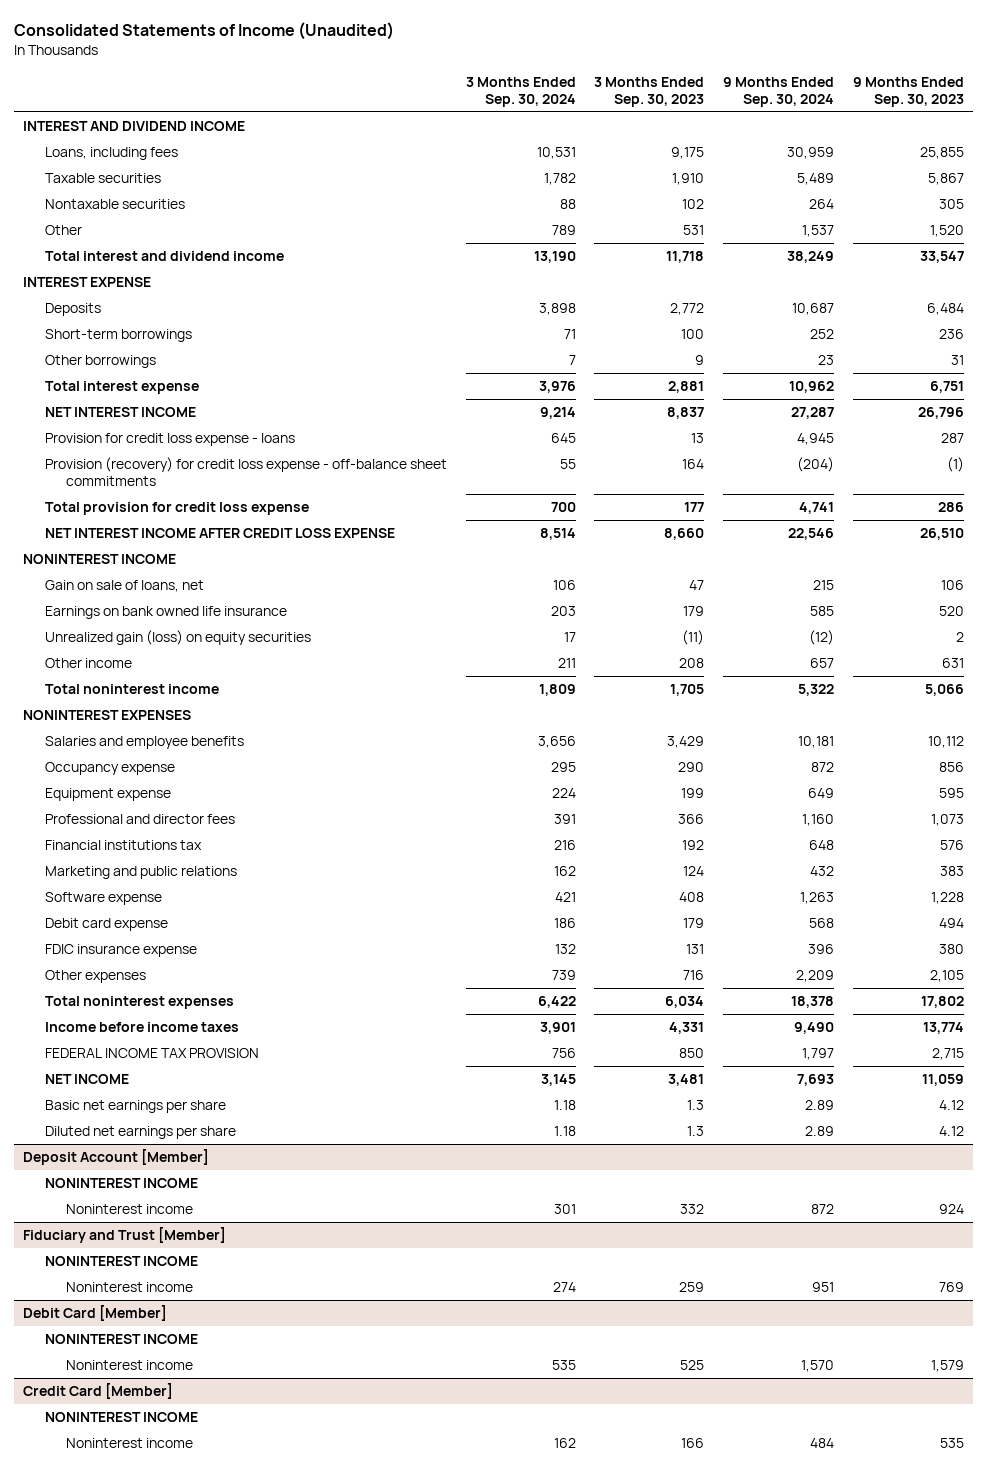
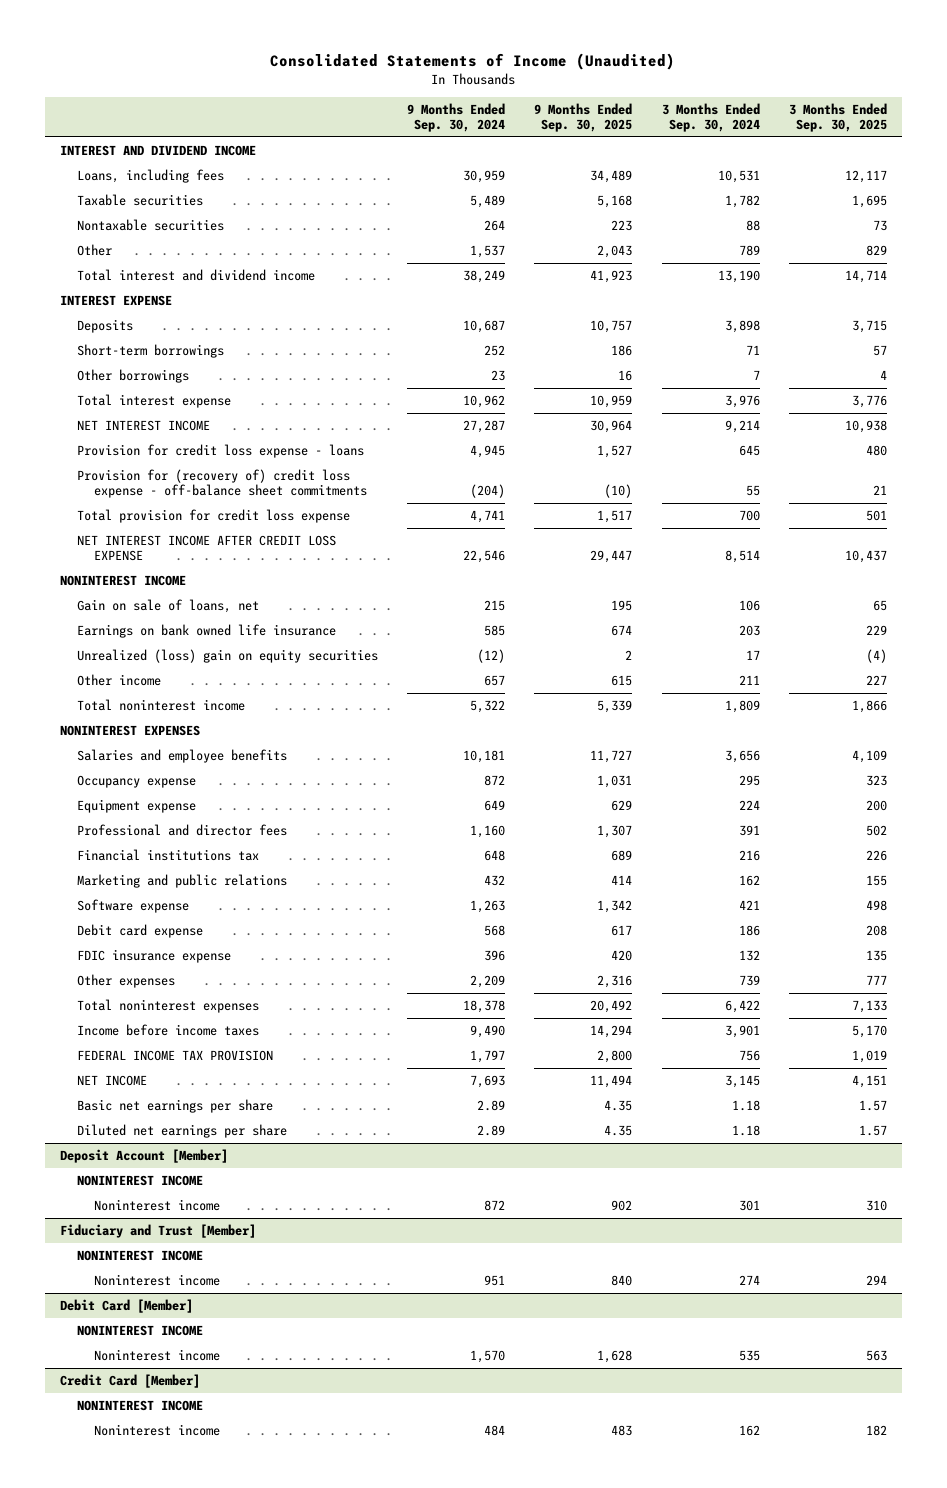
[594,76,705,107] 3 Months Ended Sep. 30, 2023 -> none
[852,76,964,107] 9 Months Ended Sep. 30, 2023 -> none
none -> [534,102,633,132] 9 Months Ended Sep. 30, 2025
none -> [788,102,887,132] 3 Months Ended Sep. 30, 2025
[44,457,447,487] Provision (recovery) for credit loss expense - off-balance sheet commitments -> [76,468,367,499] Provision for (recovery of) credit loss expense - off-balance sheet commitments
[44,630,311,646] Unrealized gain (loss) on equity securities -> [76,648,378,663] Unrealized (loss) gain on equity securities

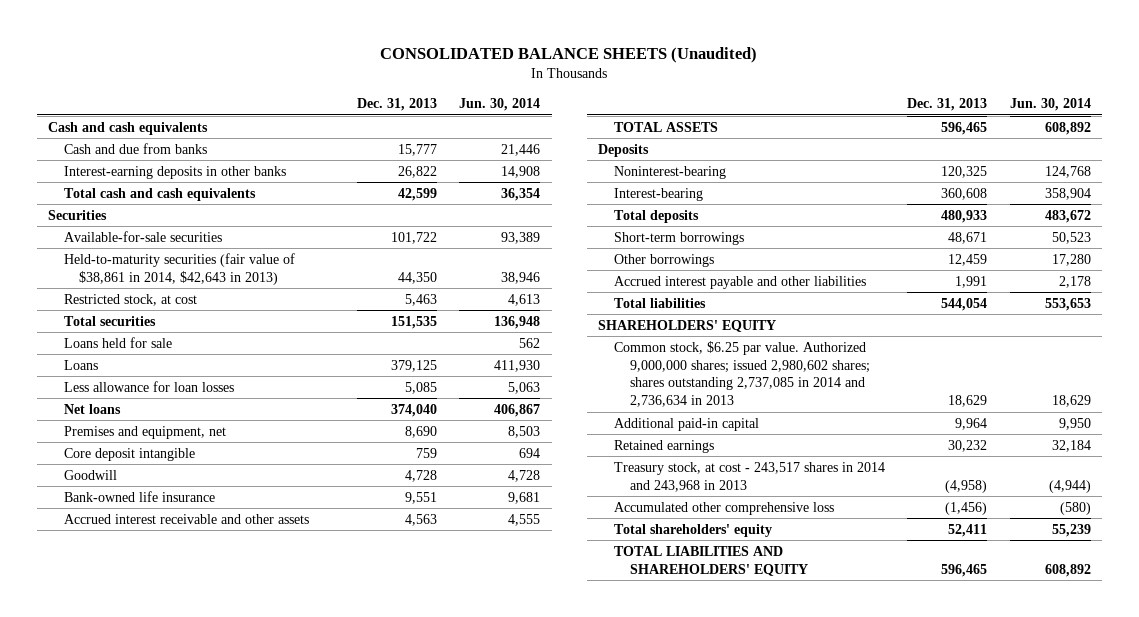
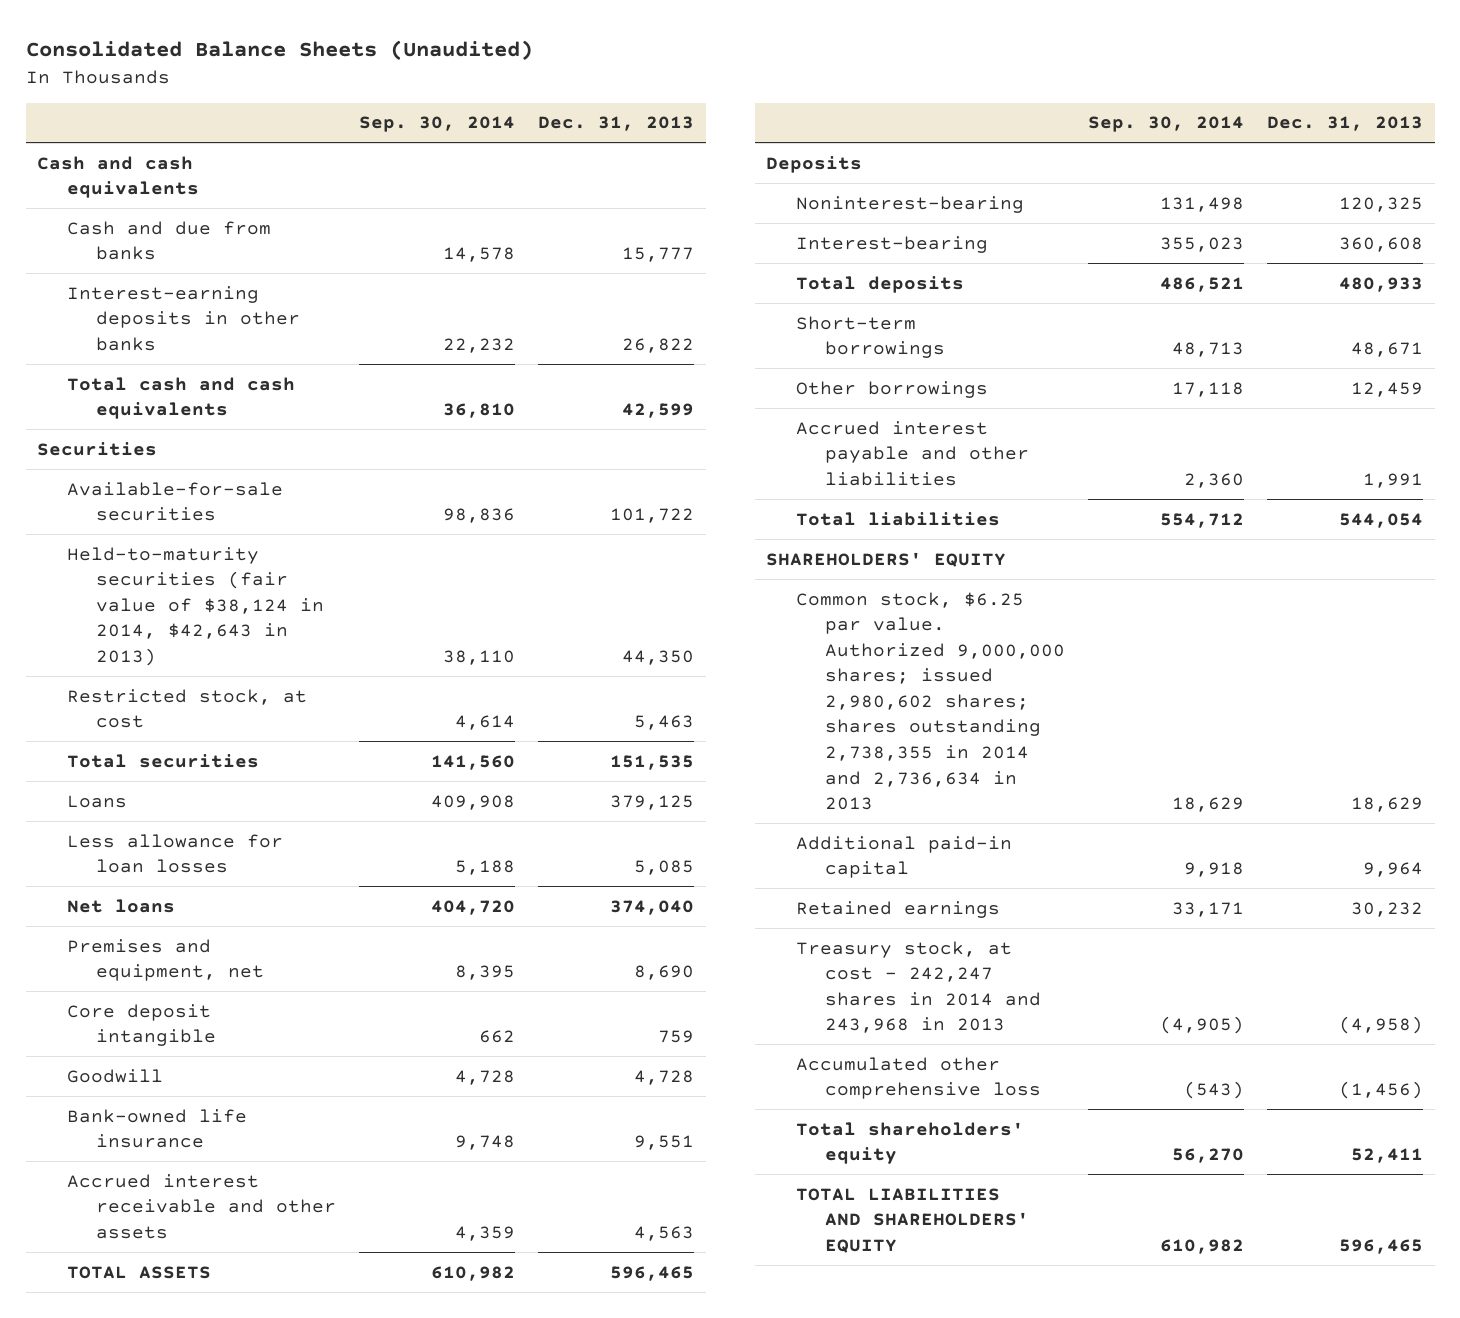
[380,46,758,63] CONSOLIDATED BALANCE SHEETS (Unaudited) -> [25,40,533,61] Consolidated Balance Sheets (Unaudited)
[459,97,541,111] Jun. 30, 2014 -> none
none -> [358,116,515,133] Sep. 30, 2014
[63,252,295,285] Held-to-maturity securities (fair value of $38,861 in 2014, $42,643 in 2013) -> [66,546,324,666] Held-to-maturity securities (fair value of $38,124 in 2014, $42,643 in 2013)
[63,336,172,348] Loans held for sale -> none
[613,340,870,408] Common stock, $6.25 par value. Authorized 9,000,000 shares; issued 2,980,602 shares; shares outstanding 2,737,085 in 2014 and 2,736,634 in 2013 -> [795,591,1065,811] Common stock, $6.25 par value. Authorized 9,000,000 shares; issued 2,980,602 shares; shares outstanding 2,738,355 in 2014 and 2,736,634 in 2013
[613,461,885,492] Treasury stock, at cost - 243,517 shares in 2014 and 243,968 in 2013 -> [795,940,1041,1034] Treasury stock, at cost - 242,247 shares in 2014 and 243,968 in 2013

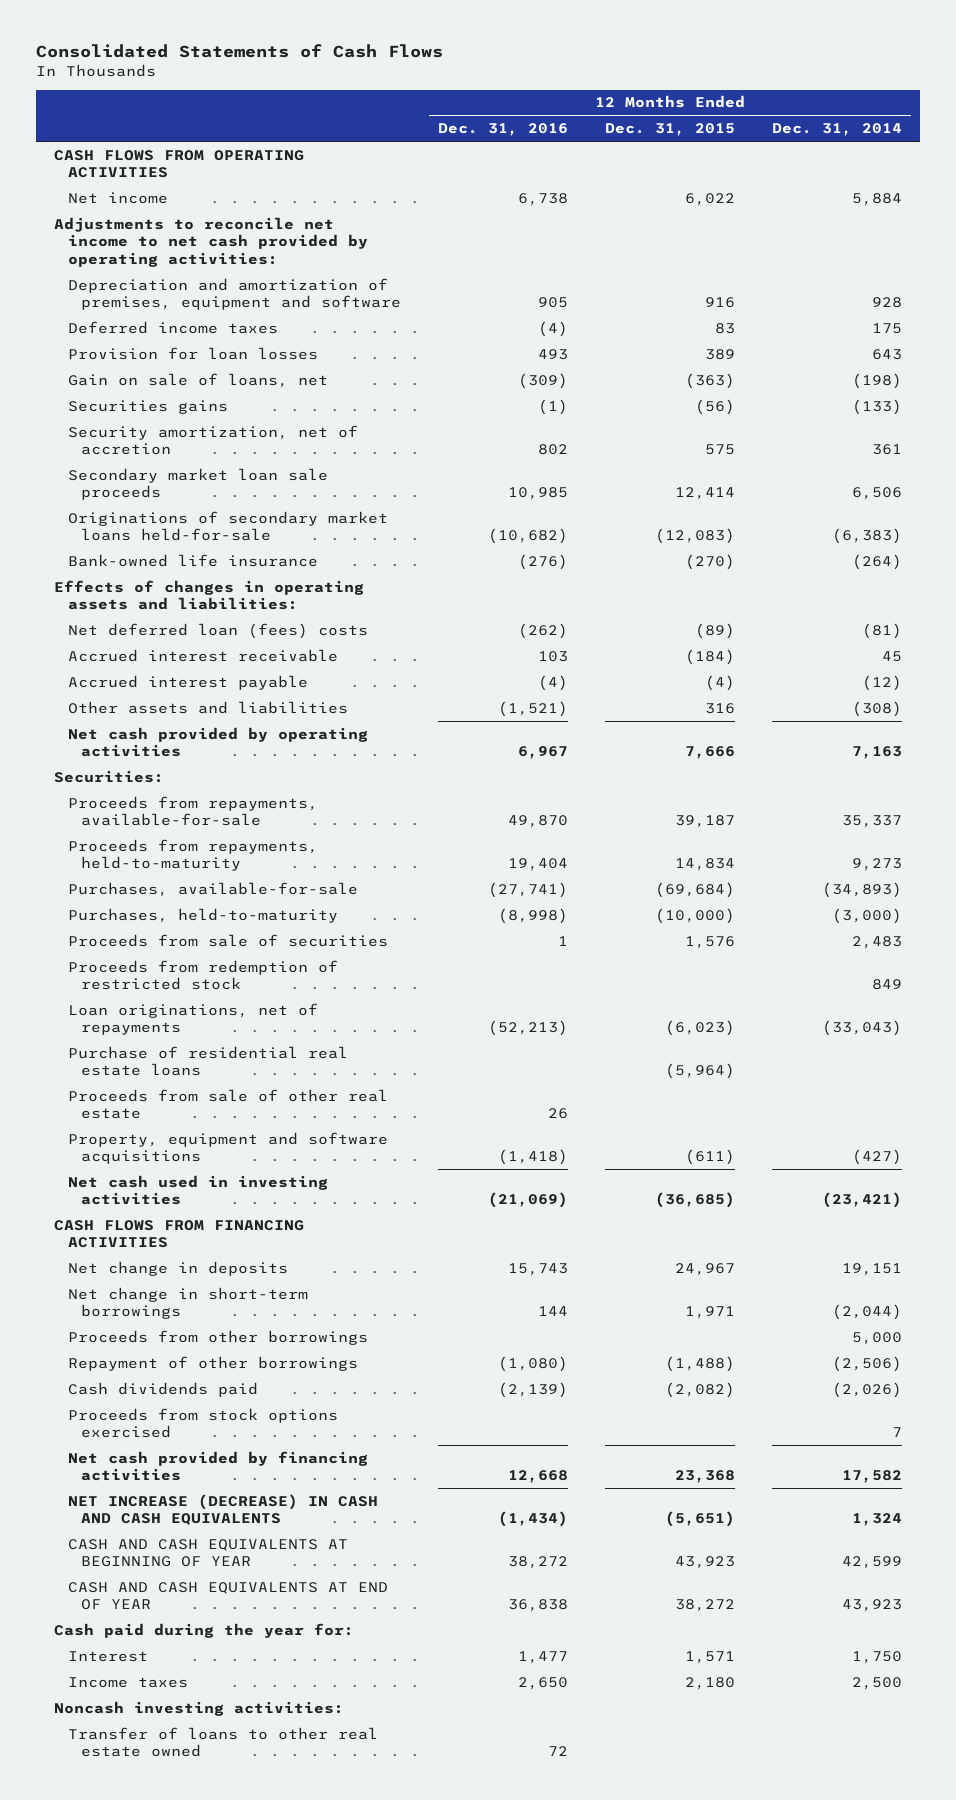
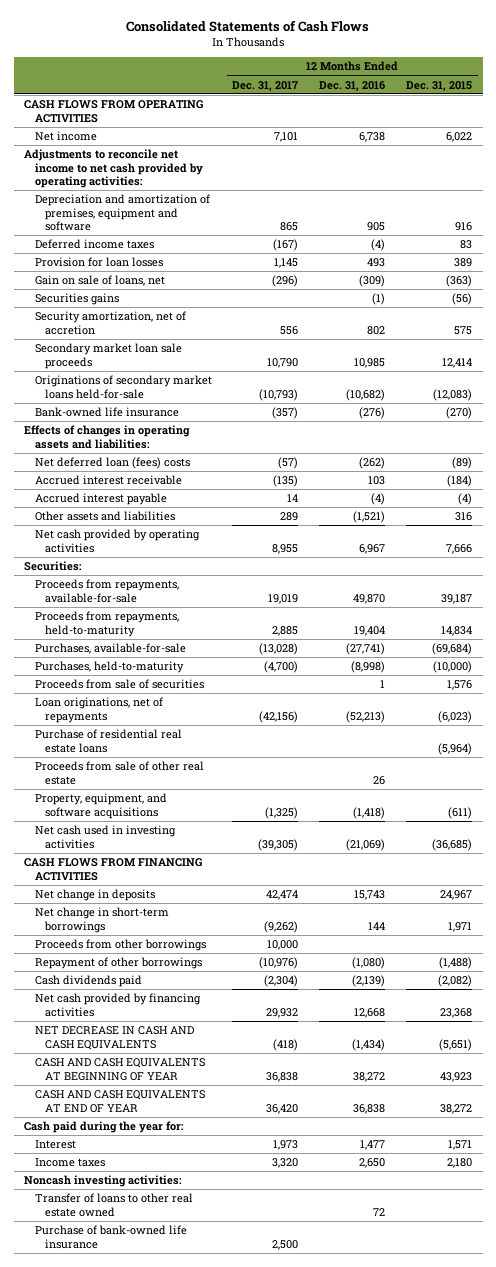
[771,123,902,137] Dec. 31, 2014 -> none
none -> [232,80,299,91] Dec. 31, 2017
[67,959,338,991] Proceeds from redemption of restricted stock -> none
[67,1131,388,1165] Property, equipment and software acquisitions -> [34,793,167,819] Property, equipment, and software acquisitions
[67,1407,338,1439] Proceeds from stock options exercised -> none
[67,1493,378,1526] NET INCREASE (DECREASE) IN CASH AND CASH EQUIVALENTS -> [34,1026,194,1050] NET DECREASE IN CASH AND CASH EQUIVALENTS
none -> [34,1225,187,1249] Purchase of bank-owned life insurance

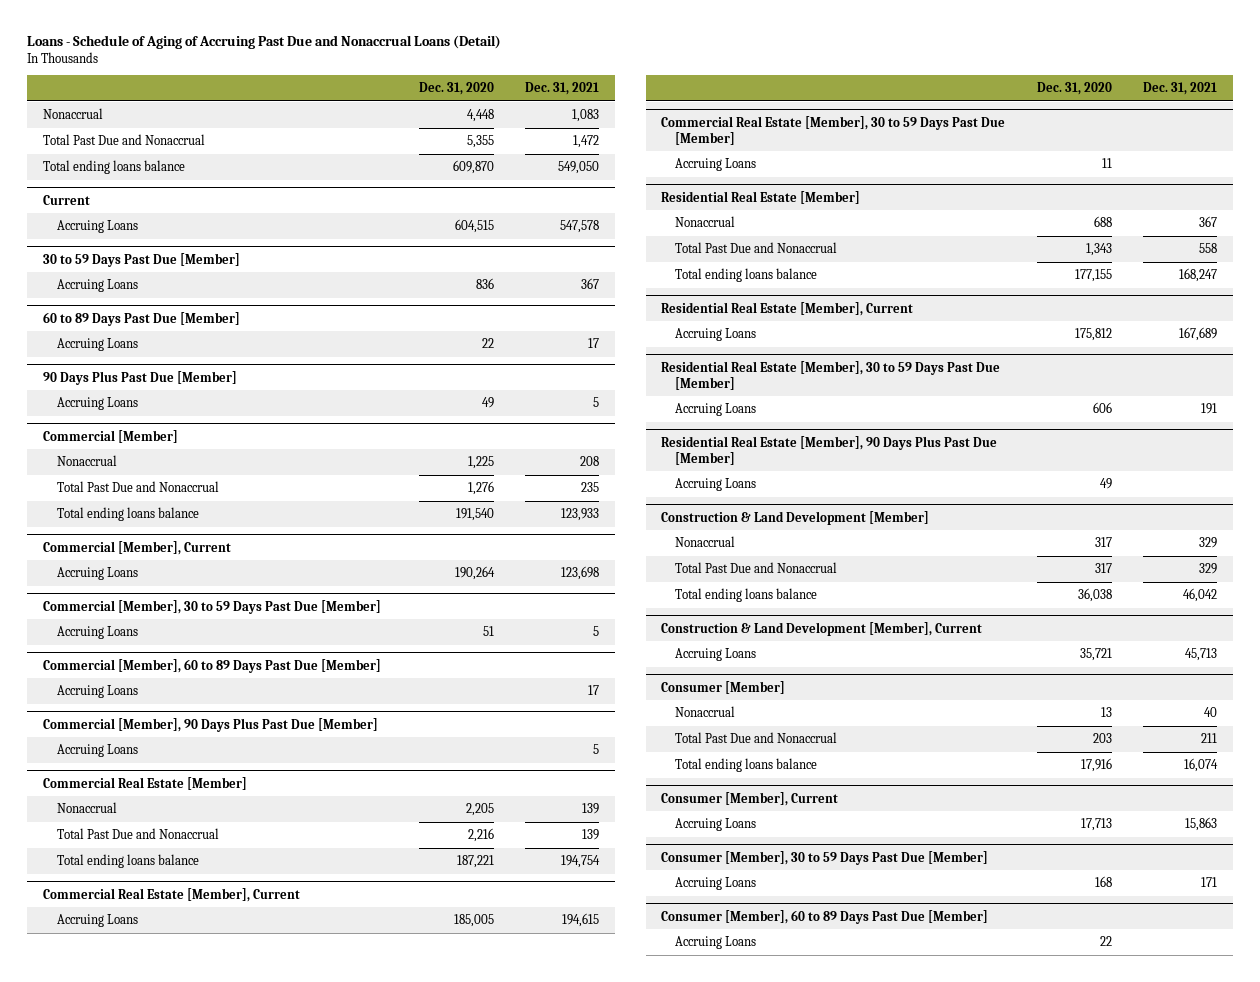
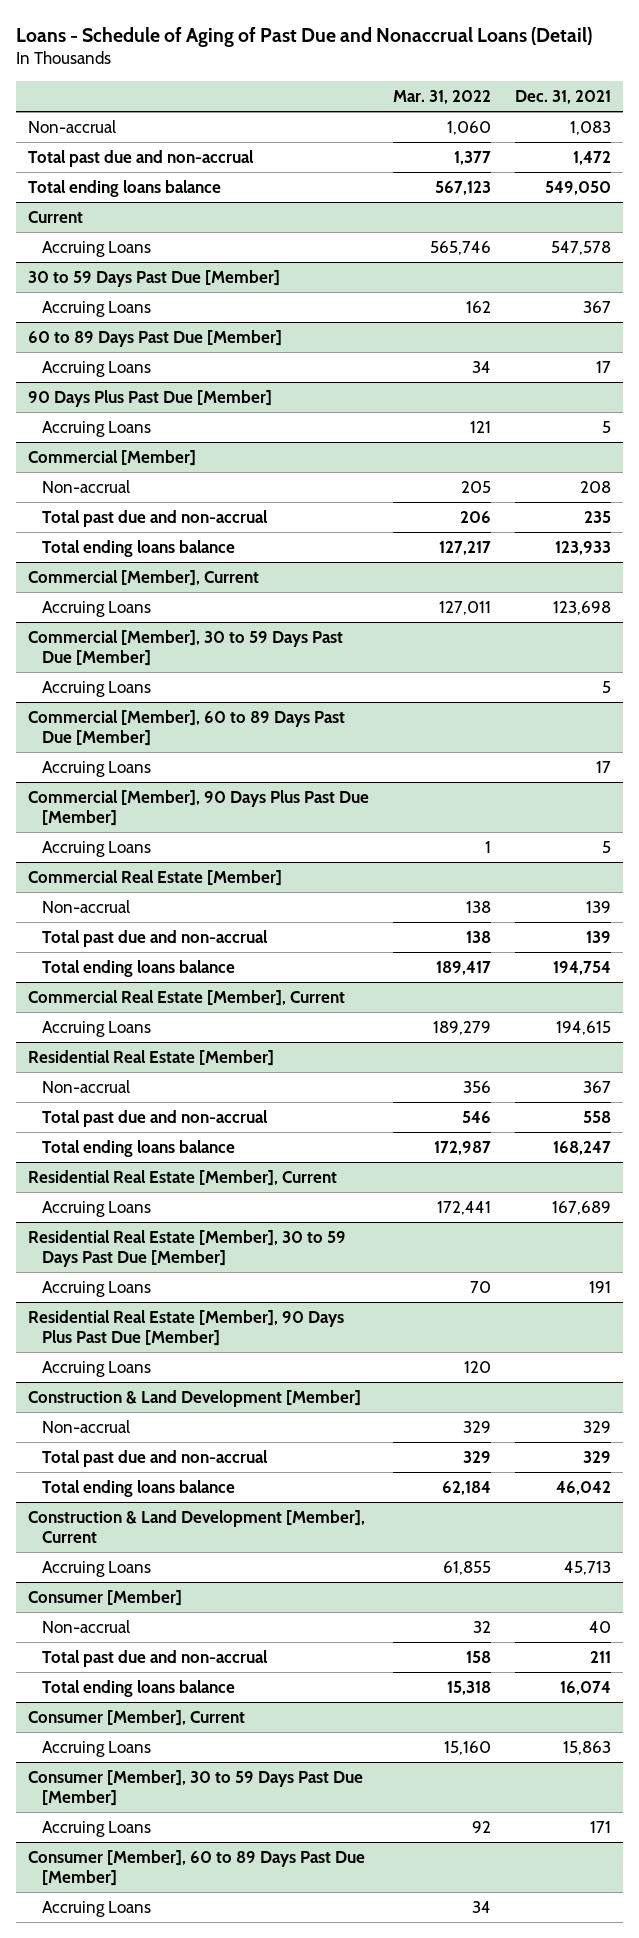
[27,35,502,50] Loans - Schedule of Aging of Accruing Past Due and Nonaccrual Loans (Detail) -> [15,26,592,47] Loans - Schedule of Aging of Past Due and Nonaccrual Loans (Detail)
[418,82,494,96] Dec. 31, 2020 -> none
none -> [393,90,492,105] Mar. 31, 2022
[43,107,104,119] Nonaccrual -> [27,119,116,133] Non-accrual
[43,133,206,145] Total Past Due and Nonaccrual -> [27,149,254,167] Total past due and non-accrual
[57,454,118,466] Nonaccrual -> [41,479,130,493] Non-accrual
[57,480,220,492] Total Past Due and Nonaccrual -> [41,509,268,527] Total past due and non-accrual
[57,801,118,813] Nonaccrual -> [41,899,130,913] Non-accrual
[57,827,220,839] Total Past Due and Nonaccrual -> [41,929,268,947] Total past due and non-accrual
[661,115,1006,145] Commercial Real Estate [Member], 30 to 59 Days Past Due [Member] -> none
[675,157,757,171] Accruing Loans -> none
[675,215,736,227] Nonaccrual -> [41,1079,130,1093] Non-accrual
[675,241,838,253] Total Past Due and Nonaccrual -> [41,1109,268,1127] Total past due and non-accrual
[675,535,736,547] Nonaccrual -> [41,1419,130,1433] Non-accrual
[675,561,838,573] Total Past Due and Nonaccrual -> [41,1449,268,1467] Total past due and non-accrual
[675,705,736,717] Nonaccrual -> [41,1619,130,1633] Non-accrual
[675,731,838,743] Total Past Due and Nonaccrual -> [41,1649,268,1667] Total past due and non-accrual

